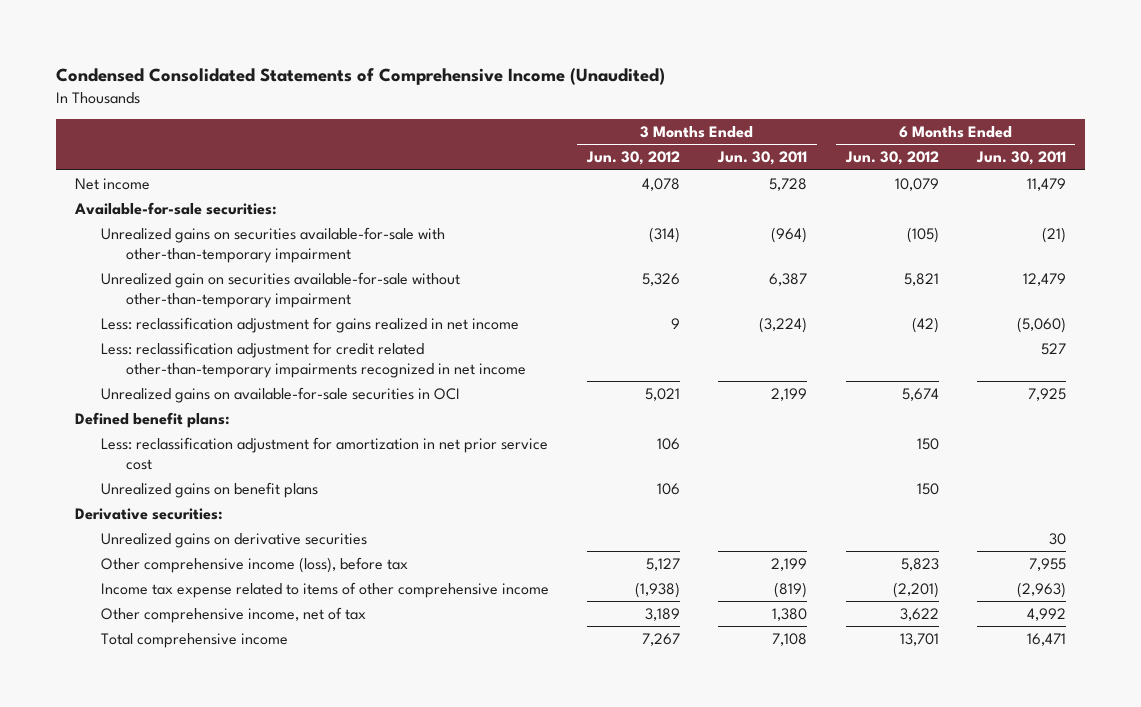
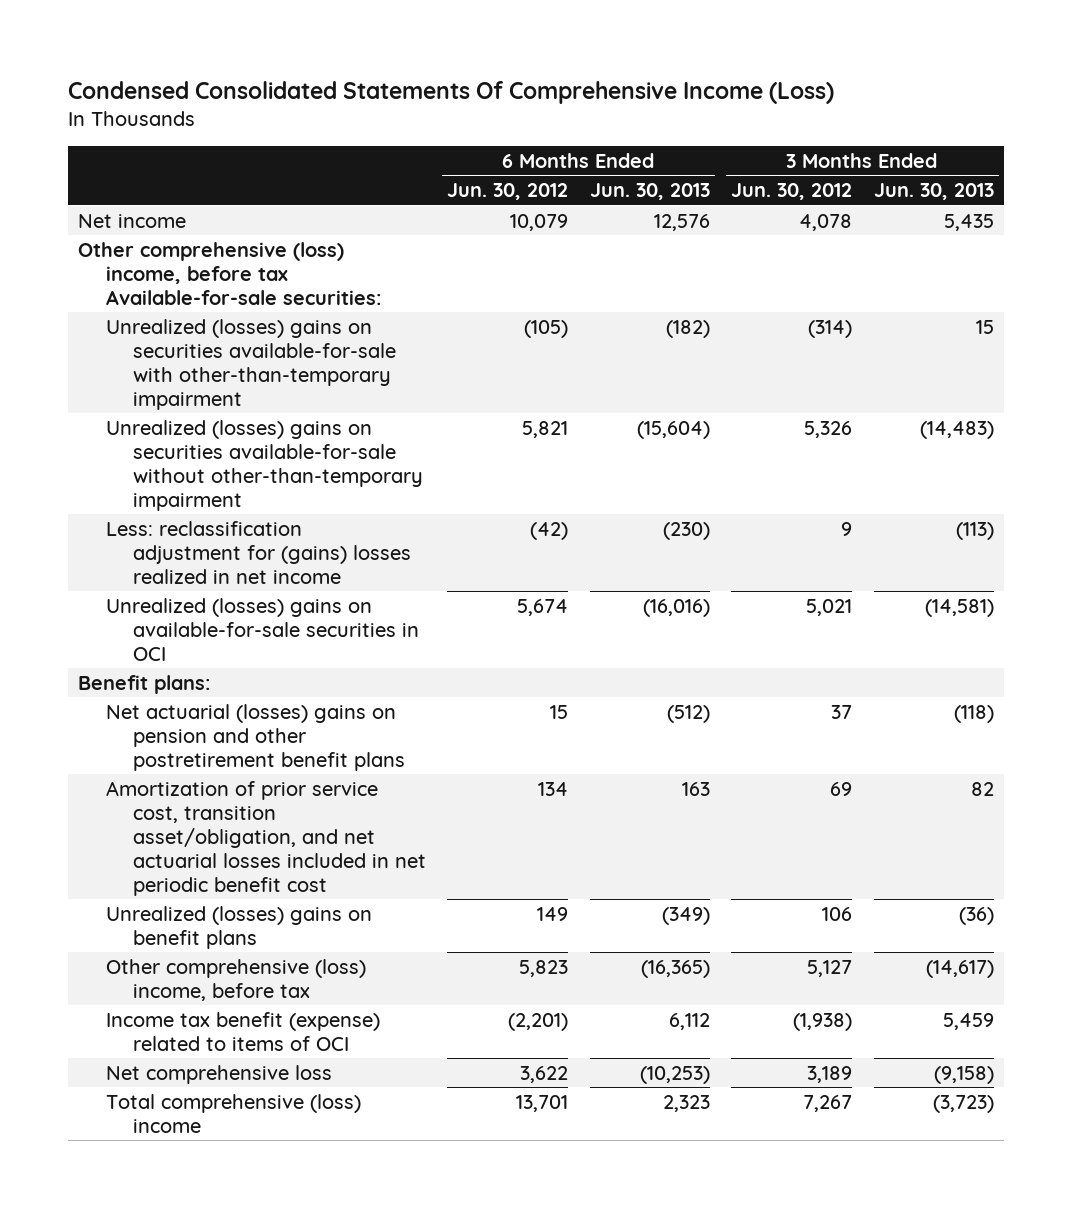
[56,68,666,86] Condensed Consolidated Statements of Comprehensive Income (Unaudited) -> [67,80,834,104] Condensed Consolidated Statements Of Comprehensive Income (Loss)
[717,151,808,166] Jun. 30, 2011 -> none
[975,151,1066,166] Jun. 30, 2011 -> none
none -> [589,183,710,201] Jun. 30, 2013
none -> [873,183,994,201] Jun. 30, 2013
[100,342,527,378] Less: reclassification adjustment for credit related other-than-temporary impairments recognized in net income -> none
[100,437,548,470] Less: reclassification adjustment for amortization in net prior service cost -> none
[75,508,224,521] Derivative securities: -> none
[100,533,367,549] Unrealized gains on derivative securities -> none
[74,202,278,216] Available-for-sale securities: -> [78,241,381,305] Other comprehensive (loss) income, before tax Available-for-sale securities:
[100,227,445,263] Unrealized gains on securities available-for-sale with other-than-temporary impairment -> [105,318,396,410] Unrealized (losses) gains on securities available-for-sale with other-than-temporary impairment
[100,272,460,308] Unrealized gain on securities available-for-sale without other-than-temporary impairment -> [105,419,423,511] Unrealized (losses) gains on securities available-for-sale without other-than-temporary impairment
[100,317,519,334] Less: reclassification adjustment for gains realized in net income -> [105,520,411,584] Less: reclassification adjustment for (gains) losses realized in net income
[100,387,460,404] Unrealized gains on available-for-sale securities in OCI -> [105,597,419,661] Unrealized (losses) gains on available-for-sale securities in OCI
[75,412,231,429] Defined benefit plans: -> [78,674,211,694] Benefit plans:
none -> [105,703,405,771] Net actuarial (losses) gains on pension and other postretirement benefit plans
none -> [105,780,426,896] Amortization of prior service cost, transition asset/obligation, and net actuarial losses included in net periodic benefit cost
[100,482,318,499] Unrealized gains on benefit plans -> [105,905,372,949] Unrealized (losses) gains on benefit plans
[916,483,939,496] 150 -> [537,906,569,921] 149
[100,557,408,574] Other comprehensive income (loss), before tax -> [105,958,366,1001] Other comprehensive (loss) income, before tax
[100,582,549,599] Income tax expense related to items of other comprehensive income -> [105,1011,380,1051] Income tax benefit (expense) related to items of OCI
[100,607,366,624] Other comprehensive income, net of tax -> [105,1064,332,1084] Net comprehensive loss
[100,633,288,649] Total comprehensive income -> [105,1093,361,1133] Total comprehensive (loss) income

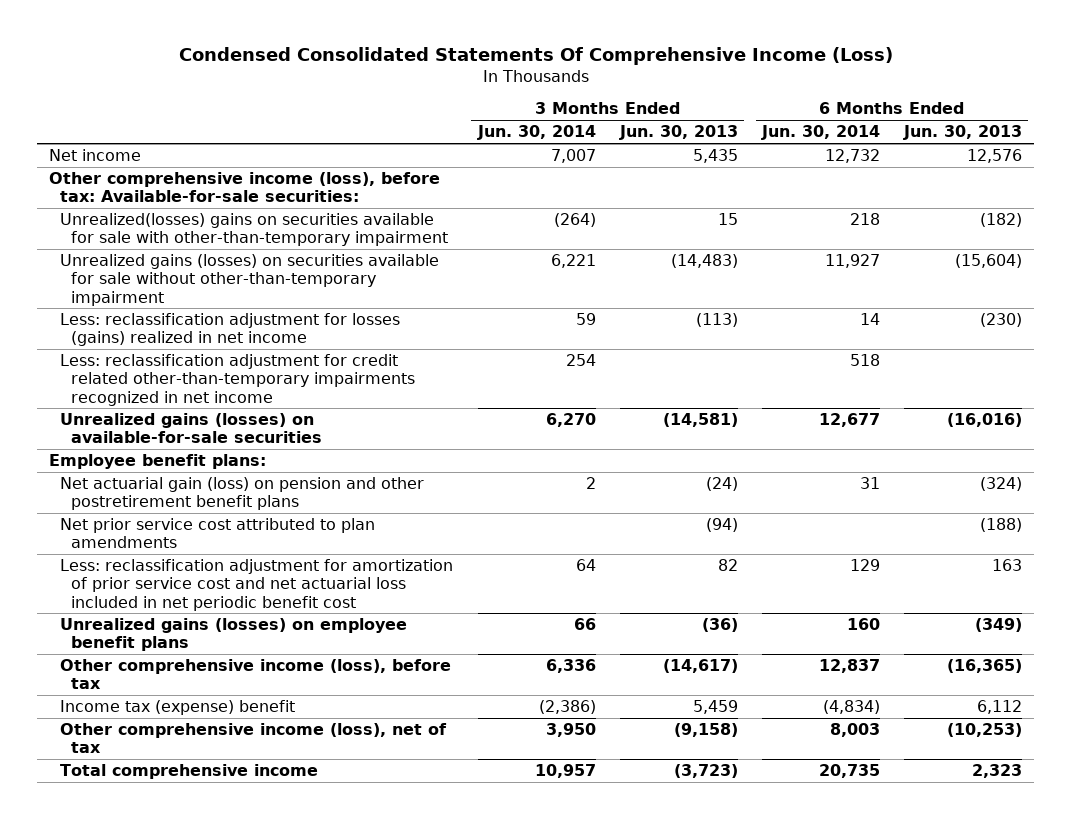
[447,183,569,201] Jun. 30, 2012 -> none
[731,183,853,201] Jun. 30, 2012 -> none
none -> [476,125,596,141] Jun. 30, 2014
none -> [760,125,880,141] Jun. 30, 2014
[78,241,381,305] Other comprehensive (loss) income, before tax Available-for-sale securities: -> [49,172,441,203] Other comprehensive income (loss), before tax: Available-for-sale securities:
[105,318,396,410] Unrealized (losses) gains on securities available-for-sale with other-than-temporary impairment -> [60,213,449,247] Unrealized(losses) gains on securities available for sale with other-than-temporary impairment
[105,419,423,511] Unrealized (losses) gains on securities available-for-sale without other-than-temporary impairment -> [60,254,440,306] Unrealized gains (losses) on securities available for sale without other-than-temporary impairment
[105,520,411,584] Less: reclassification adjustment for (gains) losses realized in net income -> [60,313,401,347] Less: reclassification adjustment for losses (gains) realized in net income
none -> [60,354,416,406] Less: reclassification adjustment for credit related other-than-temporary impairments recognized in net income
[105,597,419,661] Unrealized (losses) gains on available-for-sale securities in OCI -> [60,413,323,444] Unrealized gains (losses) on available-for-sale securities
[78,674,211,694] Benefit plans: -> [49,454,267,470] Employee benefit plans:
[105,703,405,771] Net actuarial (losses) gains on pension and other postretirement benefit plans -> [60,477,425,511] Net actuarial gain (loss) on pension and other postretirement benefit plans
[666,704,710,723] (512) -> [980,477,1023,492] (324)
[953,704,994,723] (118) -> [705,477,738,492] (24)
none -> [60,518,376,549] Net prior service cost attributed to plan amendments
[105,780,426,896] Amortization of prior service cost, transition asset/obligation, and net actuarial losses included in net periodic benefit cost -> [60,559,454,611] Less: reclassification adjustment for amortization of prior service cost and net actuarial loss included in net periodic benefit cost
[105,905,372,949] Unrealized (losses) gains on benefit plans -> [60,618,408,652] Unrealized gains (losses) on employee benefit plans
[105,958,366,1001] Other comprehensive (loss) income, before tax -> [60,659,452,690] Other comprehensive income (loss), before tax
[105,1011,380,1051] Income tax benefit (expense) related to items of OCI -> [60,700,296,716] Income tax (expense) benefit
[105,1064,332,1084] Net comprehensive loss -> [60,723,448,754] Other comprehensive income (loss), net of tax
[105,1093,361,1133] Total comprehensive (loss) income -> [60,764,319,780] Total comprehensive income

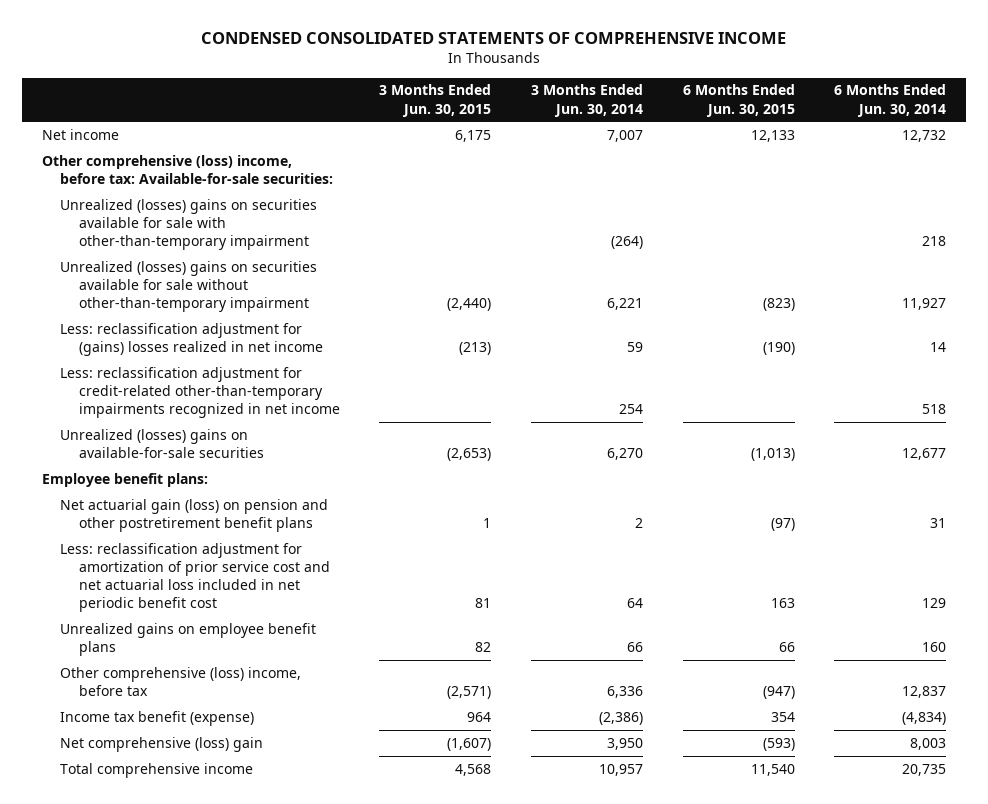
[178,47,893,66] Condensed Consolidated Statements Of Comprehensive Income (Loss) -> [201,32,787,45] CONDENSED CONSOLIDATED STATEMENTS OF COMPREHENSIVE INCOME
[618,125,738,141] Jun. 30, 2013 -> none
[903,125,1023,141] Jun. 30, 2013 -> none
none -> [379,84,492,117] 3 Months Ended Jun. 30, 2015
none -> [682,84,795,117] 6 Months Ended Jun. 30, 2015
[49,172,441,203] Other comprehensive income (loss), before tax: Available-for-sale securities: -> [42,154,334,185] Other comprehensive (loss) income, before tax: Available-for-sale securities:
[60,213,449,247] Unrealized(losses) gains on securities available for sale with other-than-temporary impairment -> [60,198,318,251] Unrealized (losses) gains on securities available for sale with other-than-temporary impairment
[60,254,440,306] Unrealized gains (losses) on securities available for sale without other-than-temporary impairment -> [60,260,318,313] Unrealized (losses) gains on securities available for sale without other-than-temporary impairment
[60,313,401,347] Less: reclassification adjustment for losses (gains) realized in net income -> [60,322,323,357] Less: reclassification adjustment for (gains) losses realized in net income
[60,354,416,406] Less: reclassification adjustment for credit related other-than-temporary impairments recognized in net income -> [60,366,340,419] Less: reclassification adjustment for credit-related other-than-temporary impairments recognized in net income
[60,413,323,444] Unrealized gains (losses) on available-for-sale securities -> [60,428,264,459] Unrealized (losses) gains on available-for-sale securities
[60,518,376,549] Net prior service cost attributed to plan amendments -> none
[60,618,408,652] Unrealized gains (losses) on employee benefit plans -> [60,622,317,657] Unrealized gains on employee benefit plans
[60,659,452,690] Other comprehensive income (loss), before tax -> [60,666,302,697] Other comprehensive (loss) income, before tax
[60,700,296,716] Income tax (expense) benefit -> [60,710,255,726] Income tax benefit (expense)
[60,723,448,754] Other comprehensive income (loss), net of tax -> [60,736,264,752] Net comprehensive (loss) gain

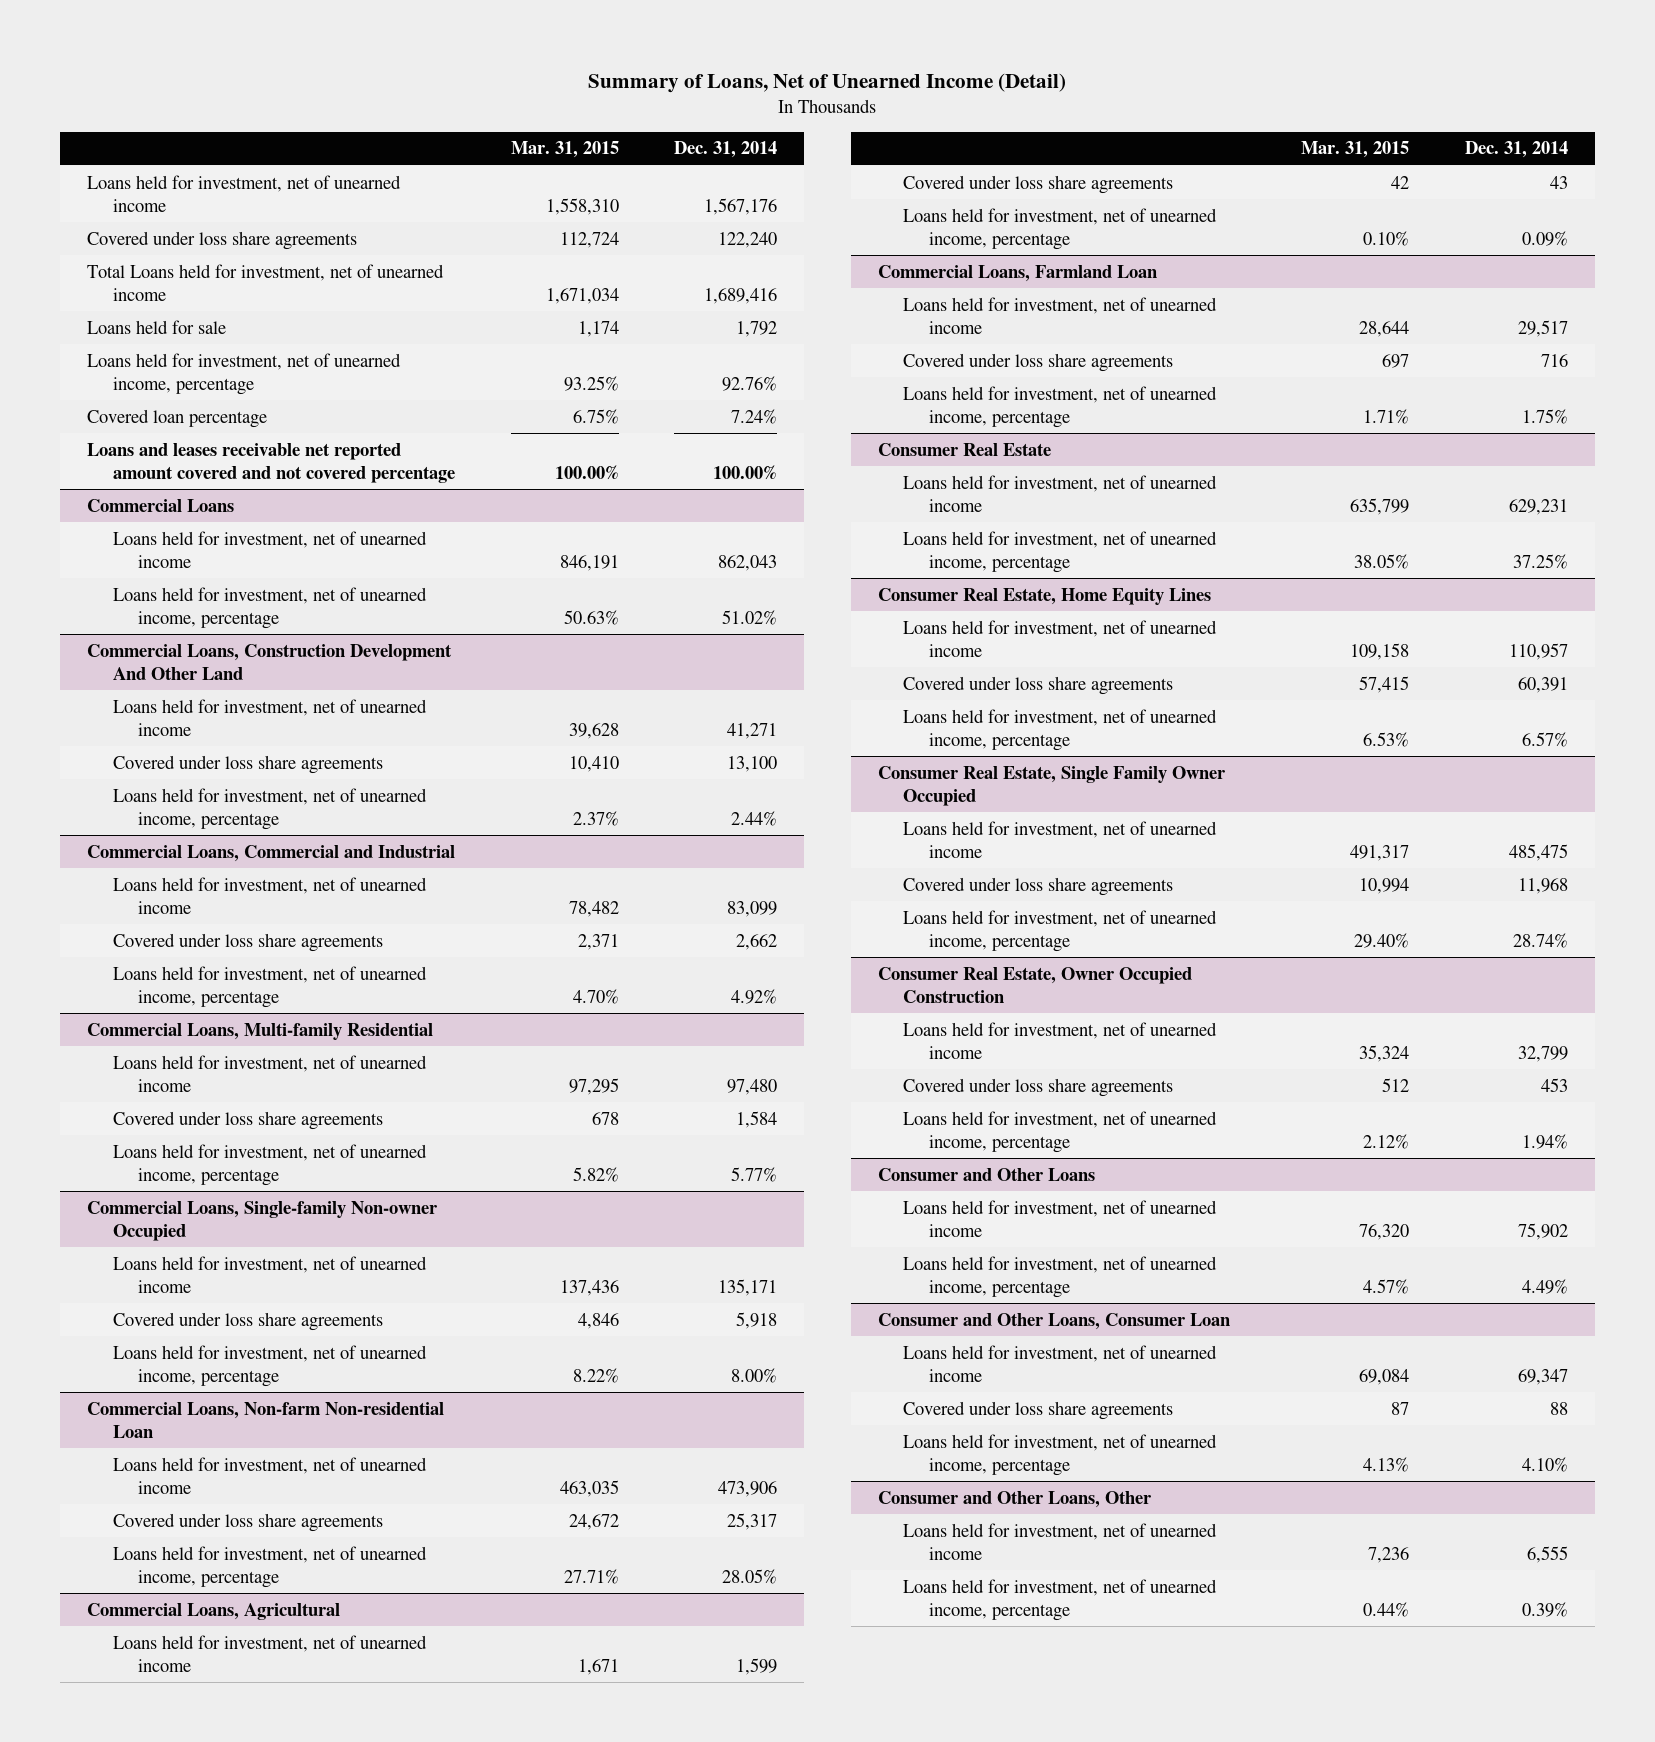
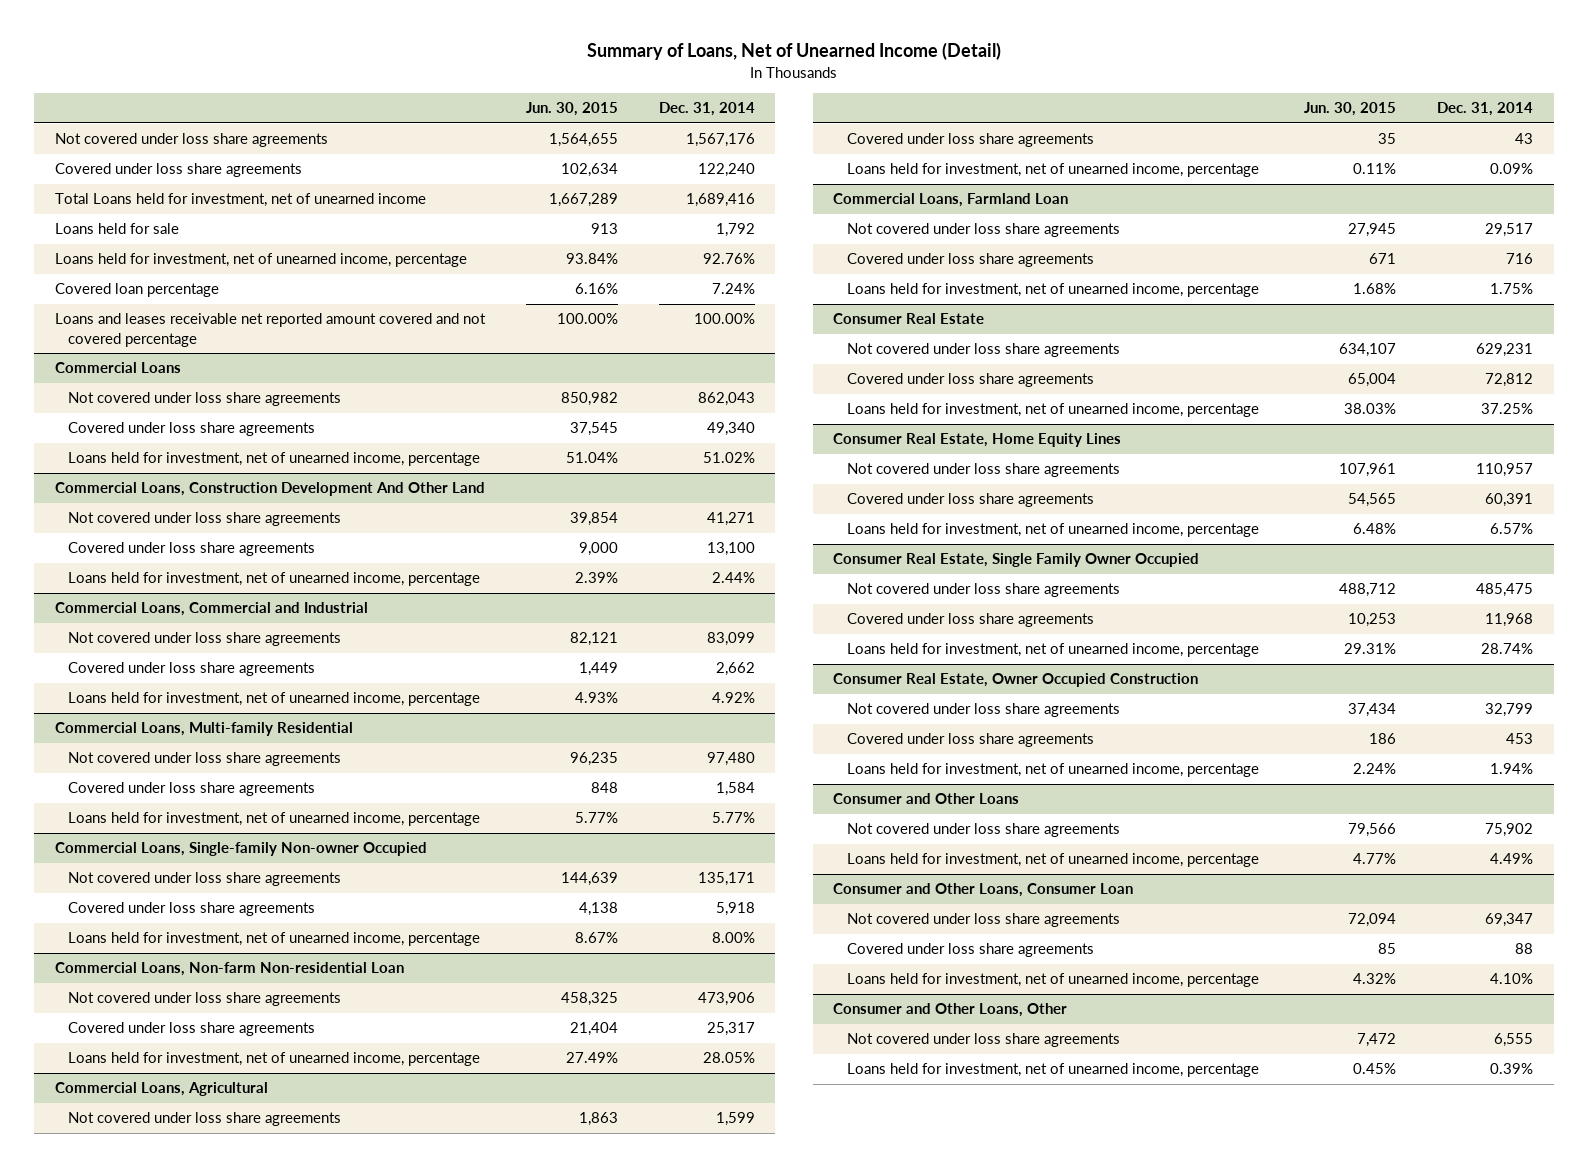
[510,141,619,159] Mar. 31, 2015 -> none
none -> [525,102,618,117] Jun. 30, 2015
[87,174,402,212] Loans held for investment, net of unearned income -> [54,133,328,148] Not covered under loss share agreements
[112,530,427,568] Loans held for investment, net of unearned income -> [68,392,342,407] Not covered under loss share agreements
none -> [68,422,316,437] Covered under loss share agreements
[112,698,427,736] Loans held for investment, net of unearned income -> [68,512,342,527] Not covered under loss share agreements
[112,876,427,914] Loans held for investment, net of unearned income -> [68,632,342,647] Not covered under loss share agreements
[112,1054,427,1092] Loans held for investment, net of unearned income -> [68,752,342,767] Not covered under loss share agreements
[112,1255,427,1293] Loans held for investment, net of unearned income -> [68,872,342,887] Not covered under loss share agreements
[112,1456,427,1494] Loans held for investment, net of unearned income -> [68,992,342,1007] Not covered under loss share agreements
[112,1634,427,1672] Loans held for investment, net of unearned income -> [68,1112,342,1127] Not covered under loss share agreements
[903,296,1218,334] Loans held for investment, net of unearned income -> [846,223,1120,238] Not covered under loss share agreements
[903,474,1218,512] Loans held for investment, net of unearned income -> [846,343,1120,358] Not covered under loss share agreements
none -> [846,373,1094,388] Covered under loss share agreements
[903,619,1218,657] Loans held for investment, net of unearned income -> [846,463,1120,478] Not covered under loss share agreements
[903,820,1218,858] Loans held for investment, net of unearned income -> [846,583,1120,598] Not covered under loss share agreements
[903,1021,1218,1059] Loans held for investment, net of unearned income -> [846,703,1120,718] Not covered under loss share agreements
[903,1199,1218,1237] Loans held for investment, net of unearned income -> [846,823,1120,838] Not covered under loss share agreements
[903,1344,1218,1382] Loans held for investment, net of unearned income -> [846,913,1120,928] Not covered under loss share agreements
[903,1522,1218,1560] Loans held for investment, net of unearned income -> [846,1033,1120,1048] Not covered under loss share agreements

